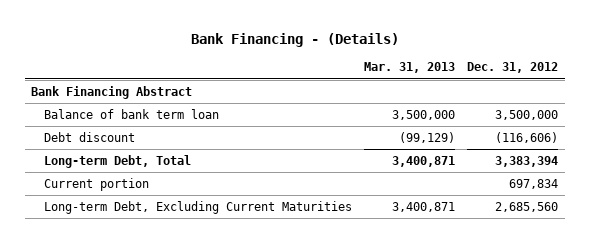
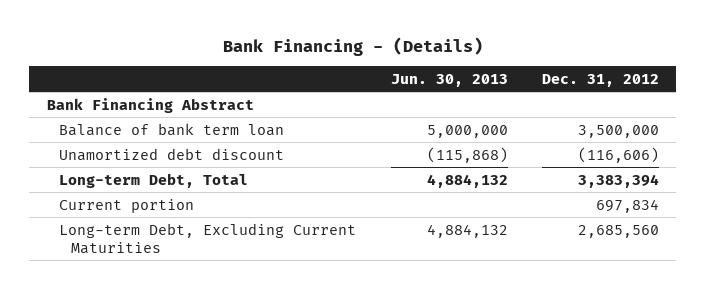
[364,62,456,74] Mar. 31, 2013 -> none
none -> [390,73,508,87] Jun. 30, 2013
[43,131,135,142] Debt discount -> [58,147,284,161] Unamortized debt discount

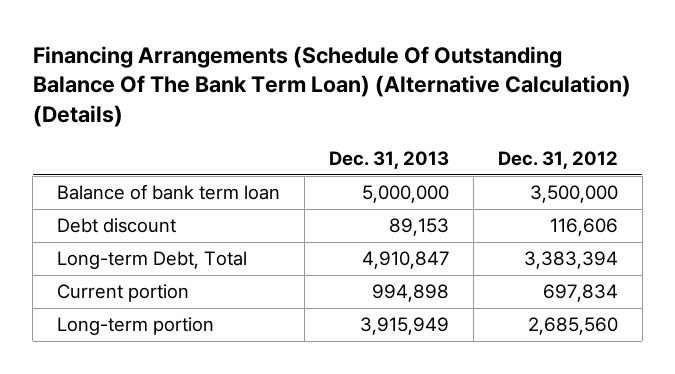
[222,36,483,56] Bank Financing - (Details) -> [32,45,631,128] Financing Arrangements (Schedule Of Outstanding Balance Of The Bank Term Loan) (Alternative Calculation) (Details)
[390,73,508,87] Jun. 30, 2013 -> none
none -> [328,150,449,169] Dec. 31, 2013
[46,97,254,113] Bank Financing Abstract -> none
[58,147,284,161] Unamortized debt discount -> [57,218,177,234] Debt discount
[578,146,660,163] (116,606) -> [549,218,618,237] 116,606
[58,222,356,254] Long-term Debt, Excluding Current Maturities -> [57,317,215,336] Long-term portion

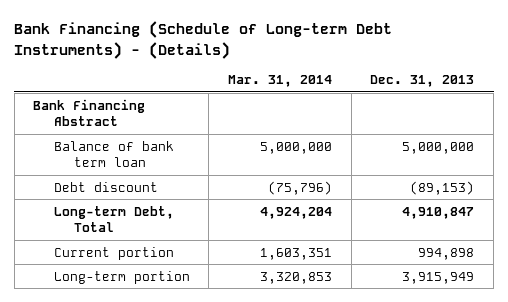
[32,45,631,128] Financing Arrangements (Schedule Of Outstanding Balance Of The Bank Term Loan) (Alternative Calculation) (Details) -> [14,21,393,59] Bank Financing (Schedule of Long-term Debt Instruments) - (Details)
[497,150,618,169] Dec. 31, 2012 -> none
none -> [228,75,333,88] Mar. 31, 2014
none -> [33,98,146,127] Bank Financing Abstract
[388,218,449,237] 89,153 -> [410,180,475,195] (89,153)

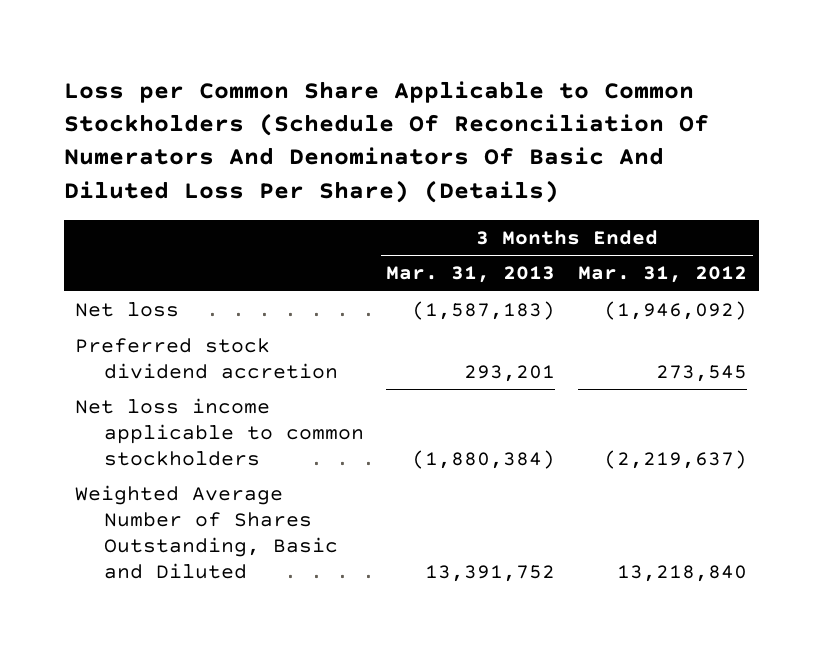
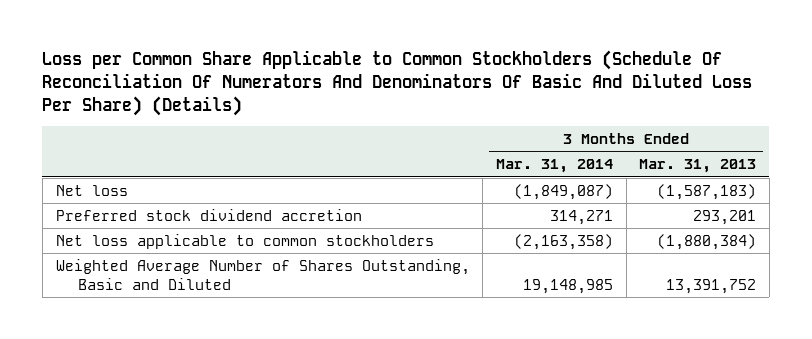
[578,266,748,284] Mar. 31, 2012 -> none
none -> [495,159,613,174] Mar. 31, 2014
[75,398,364,466] Net loss income applicable to common stockholders -> [55,233,434,249] Net loss applicable to common stockholders

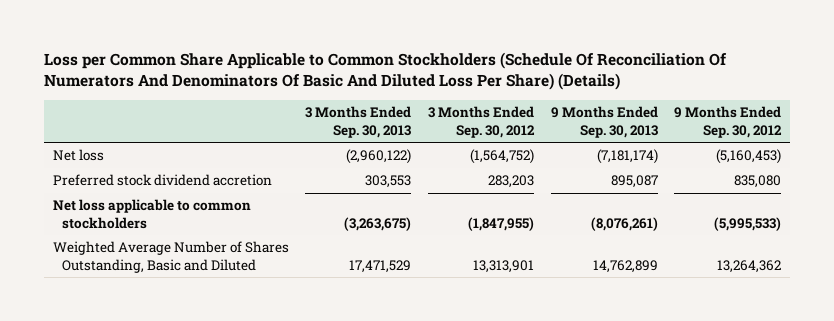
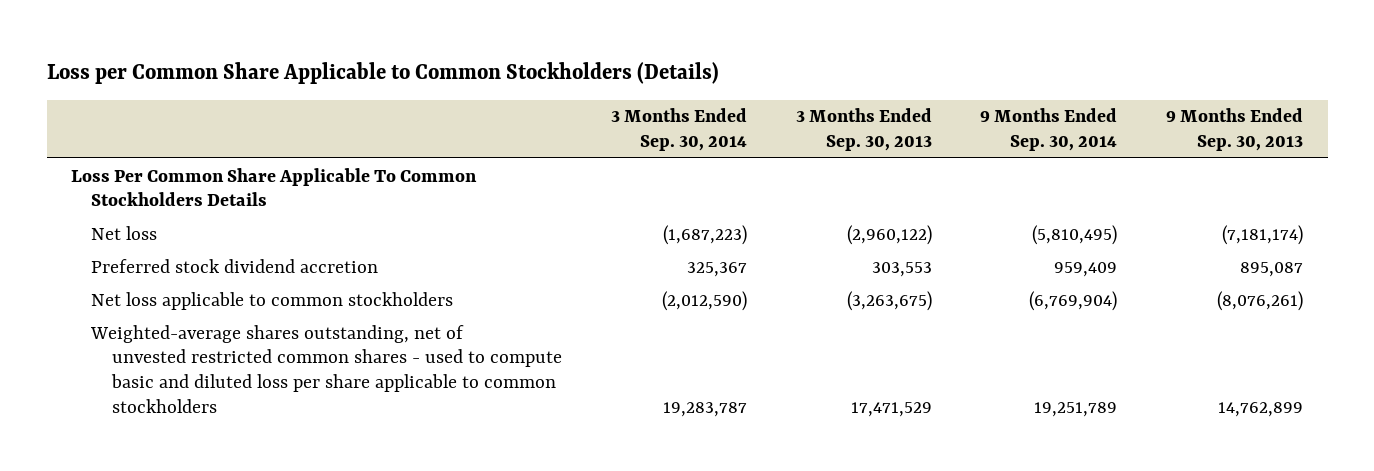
[44,52,728,91] Loss per Common Share Applicable to Common Stockholders (Schedule Of Reconciliation Of Numerators And Denominators Of Basic And Diluted Loss Per Share) (Details) -> [46,61,719,84] Loss per Common Share Applicable to Common Stockholders (Details)
[427,106,535,138] 3 Months Ended Sep. 30, 2012 -> none
[674,106,783,138] 9 Months Ended Sep. 30, 2012 -> none
none -> [610,108,747,152] 3 Months Ended Sep. 30, 2014
none -> [980,108,1118,152] 9 Months Ended Sep. 30, 2014
none -> [70,167,477,207] Loss Per Common Share Applicable To Common Stockholders Details
[52,241,289,273] Weighted Average Number of Shares Outstanding, Basic and Diluted -> [90,324,562,414] Weighted-average shares outstanding, net of unvested restricted common shares - used to compute basic and diluted loss per share applicable to common stockholders

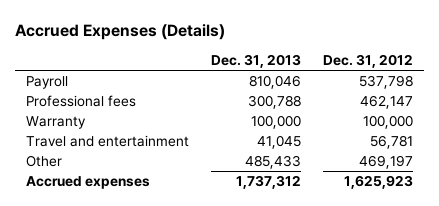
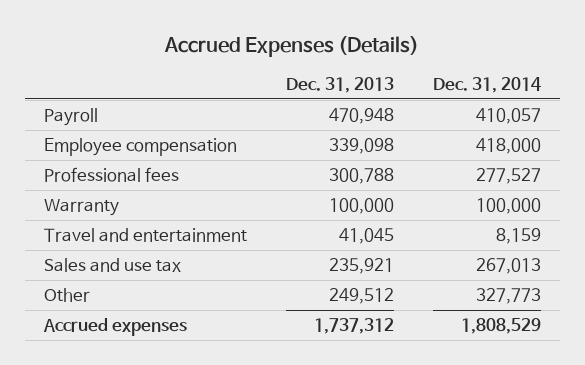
[323,53,414,68] Dec. 31, 2012 -> none
none -> [432,76,541,93] Dec. 31, 2014
[248,74,301,89] 810,046 -> [328,108,394,125] 470,948
none -> [44,138,238,157] Employee compensation
none -> [44,258,182,273] Sales and use tax
[244,154,301,169] 485,433 -> [328,288,394,305] 249,512

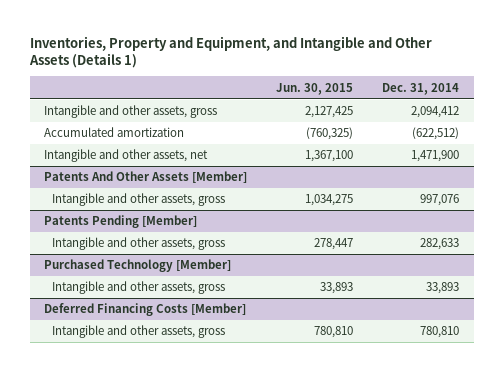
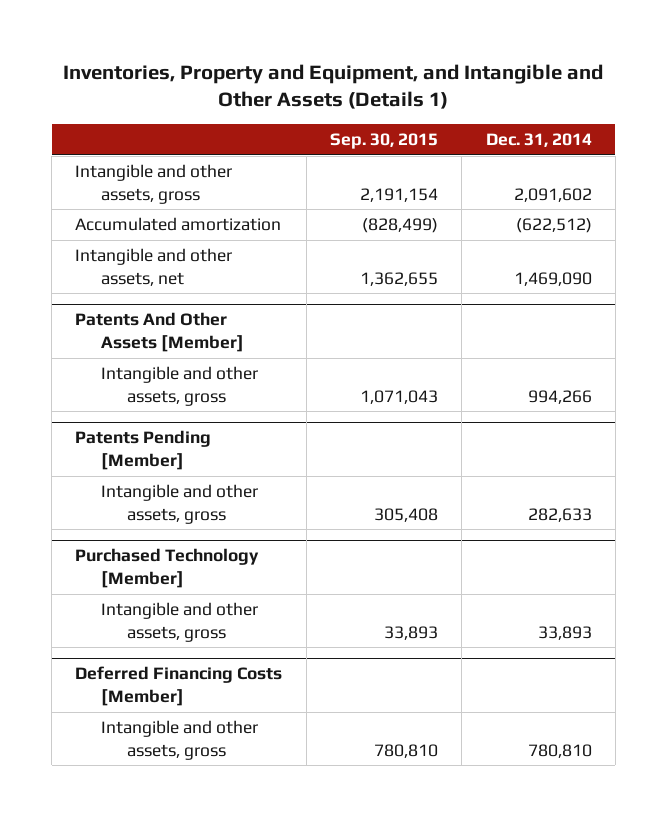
[276,82,354,95] Jun. 30, 2015 -> none
none -> [329,133,438,150] Sep. 30, 2015
[411,106,460,119] 2,094,412 -> [513,187,592,202] 2,091,602
[411,150,460,163] 1,471,900 -> [513,271,592,286] 1,469,090
[420,194,460,207] 997,076 -> [527,389,592,404] 994,266

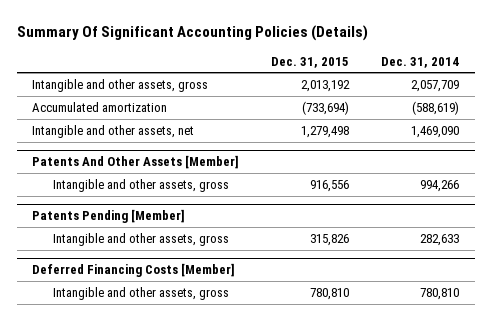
[63,64,604,110] Inventories, Property and Equipment, and Intangible and Other Assets (Details 1) -> [16,24,368,41] Summary Of Significant Accounting Policies (Details)
[329,133,438,150] Sep. 30, 2015 -> none
none -> [271,56,350,68] Dec. 31, 2015
[513,187,592,202] 2,091,602 -> [411,79,460,92] 2,057,709
[515,218,592,234] (622,512) -> [412,100,460,115] (588,619)
[75,548,260,589] Purchased Technology [Member] -> none
[101,602,259,642] Intangible and other assets, gross -> none

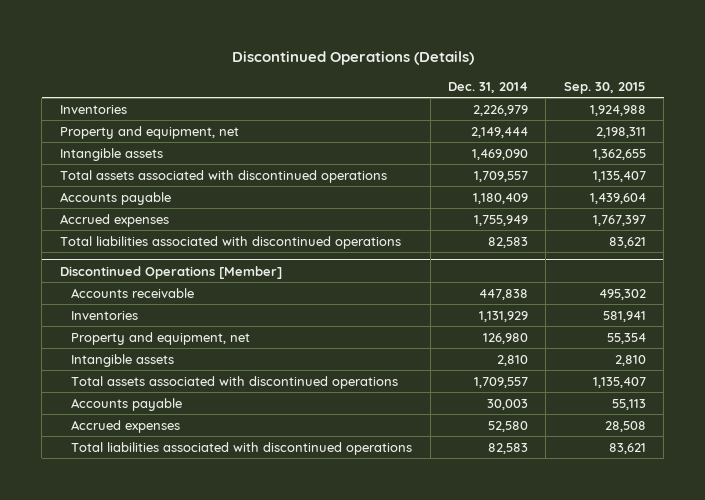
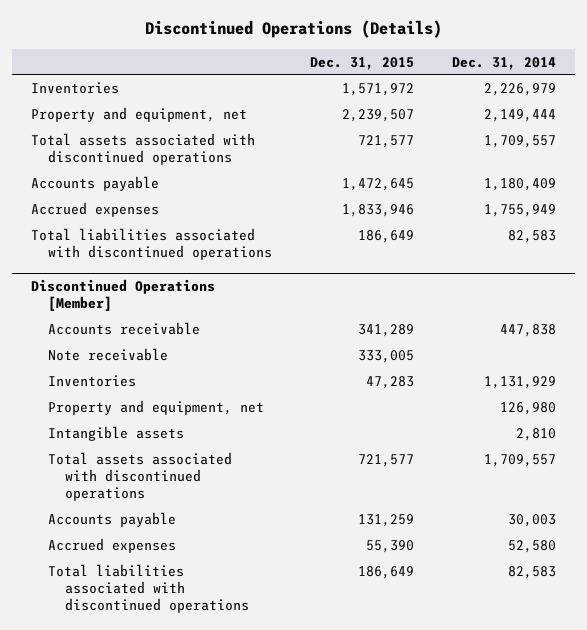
[563,81,646,94] Sep. 30, 2015 -> none
none -> [310,56,415,70] Dec. 31, 2015
[59,147,163,161] Intangible assets -> none
none -> [48,347,169,361] Note receivable

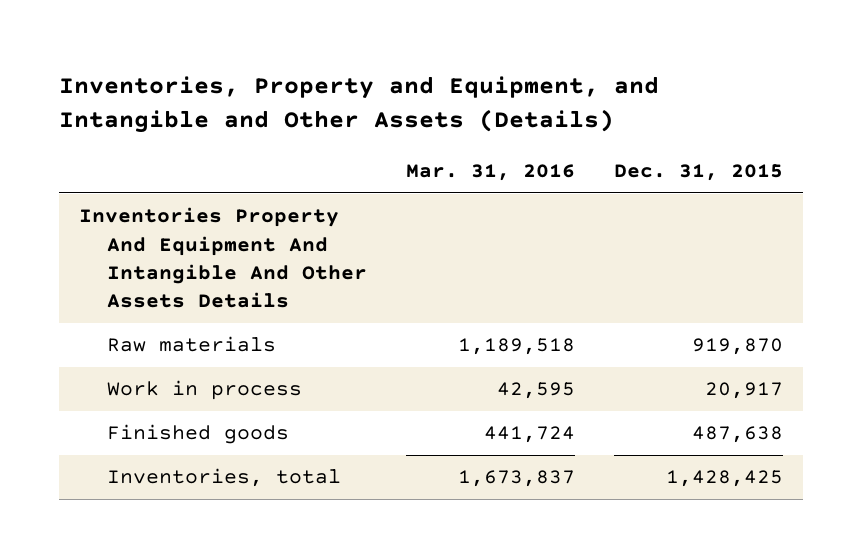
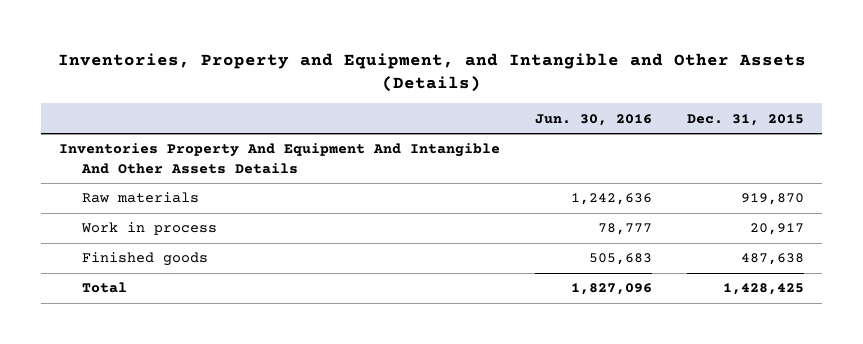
[406,163,576,181] Mar. 31, 2016 -> none
none -> [535,113,653,126] Jun. 30, 2016
[106,468,341,488] Inventories, total -> [81,282,127,294] Total

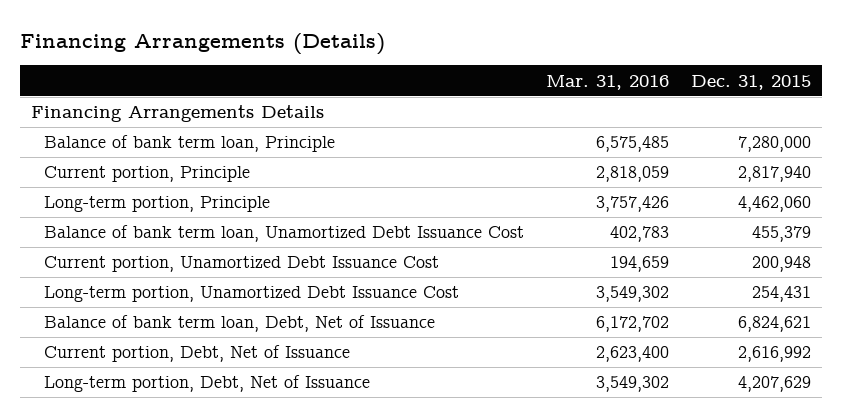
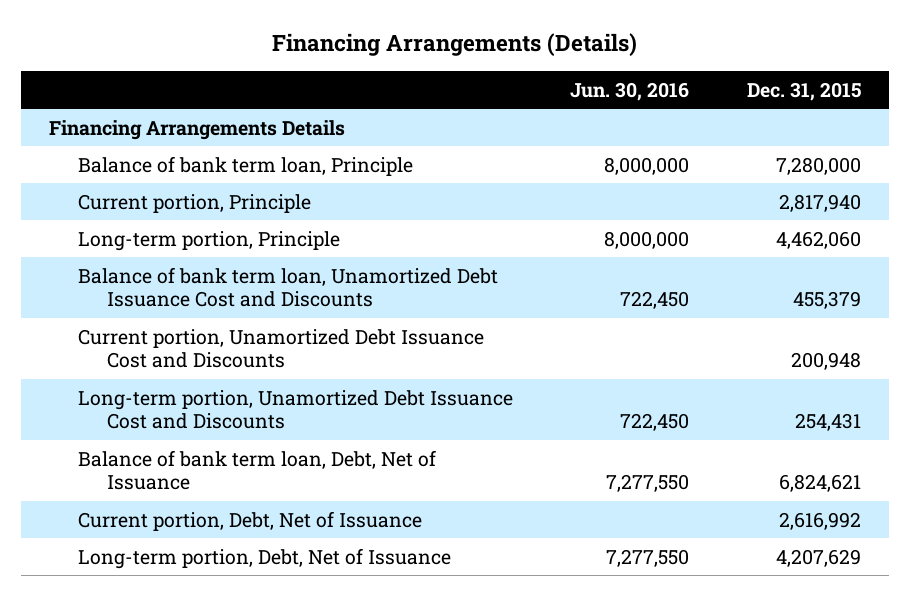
[545,74,669,90] Mar. 31, 2016 -> none
none -> [570,81,690,101] Jun. 30, 2016
[44,225,525,243] Balance of bank term loan, Unamortized Debt Issuance Cost -> [78,266,499,308] Balance of bank term loan, Unamortized Debt Issuance Cost and Discounts
[44,256,440,273] Current portion, Unamortized Debt Issuance Cost -> [78,328,485,369] Current portion, Unamortized Debt Issuance Cost and Discounts
[44,286,460,303] Long-term portion, Unamortized Debt Issuance Cost -> [78,389,514,430] Long-term portion, Unamortized Debt Issuance Cost and Discounts

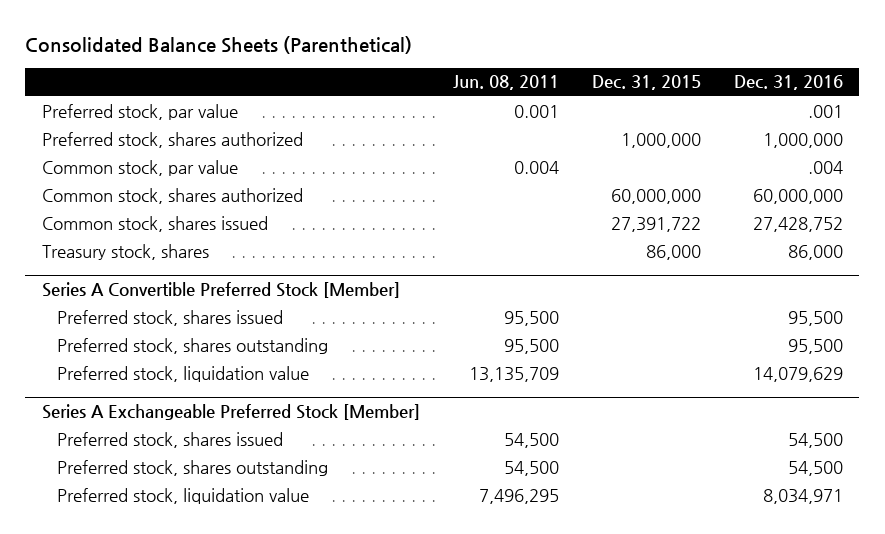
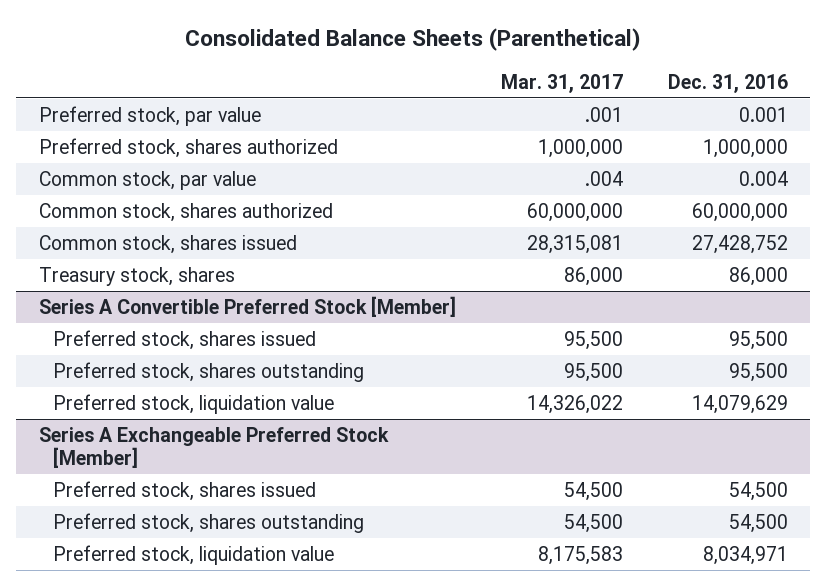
[452,75,559,91] Jun. 08, 2011 -> none
[591,75,701,91] Dec. 31, 2015 -> none
none -> [500,73,623,93] Mar. 31, 2017
[807,104,843,118] .001 -> [738,106,788,122] 0.001
[807,160,843,174] .004 -> [738,170,788,186] 0.004

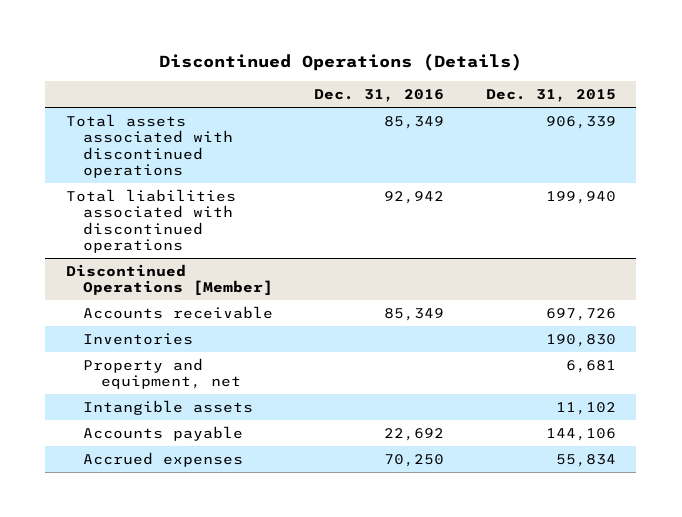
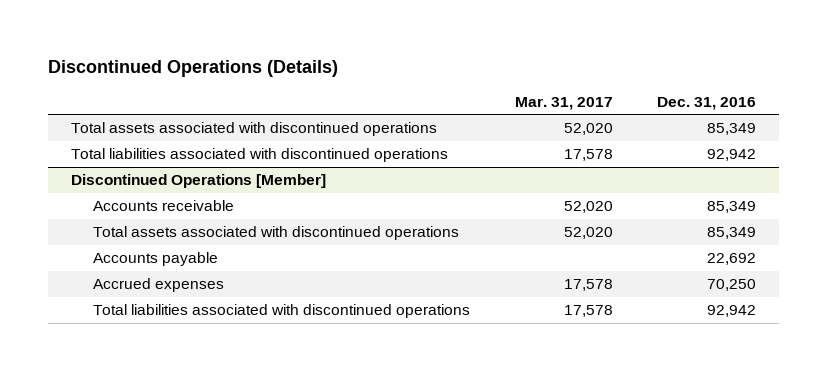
[485,89,616,103] Dec. 31, 2015 -> none
none -> [514,96,613,110] Mar. 31, 2017
[83,332,194,345] Inventories -> none
[83,357,241,390] Property and equipment, net -> none
[83,399,254,415] Intangible assets -> none
none -> [93,226,460,241] Total assets associated with discontinued operations
none -> [93,304,471,319] Total liabilities associated with discontinued operations

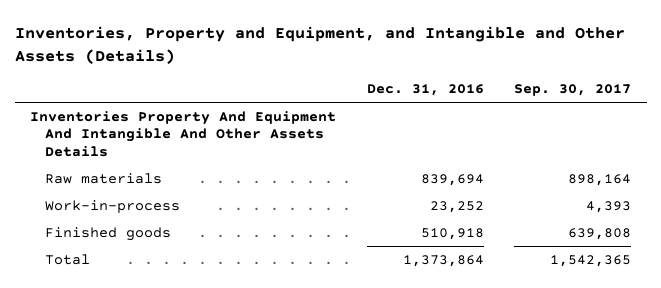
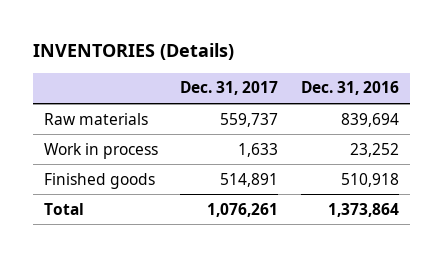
[14,25,625,64] Inventories, Property and Equipment, and Intangible and Other Assets (Details) -> [32,43,234,61] INVENTORIES (Details)
[514,84,632,97] Sep. 30, 2017 -> none
none -> [180,81,279,96] Dec. 31, 2017
[29,110,336,158] Inventories Property And Equipment And Intangible And Other Assets Details -> none
[44,199,180,213] Work-in-process -> [44,142,159,159] Work in process

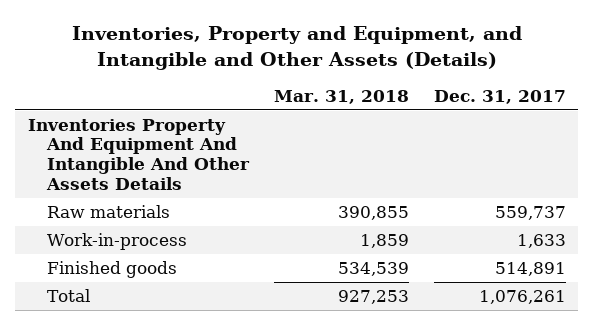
[32,43,234,61] INVENTORIES (Details) -> [71,26,522,70] Inventories, Property and Equipment, and Intangible and Other Assets (Details)
[300,81,399,96] Dec. 31, 2016 -> none
none -> [273,89,409,104] Mar. 31, 2018
none -> [27,118,250,190] Inventories Property And Equipment And Intangible And Other Assets Details
[44,142,159,159] Work in process -> [46,232,187,250] Work-in-process

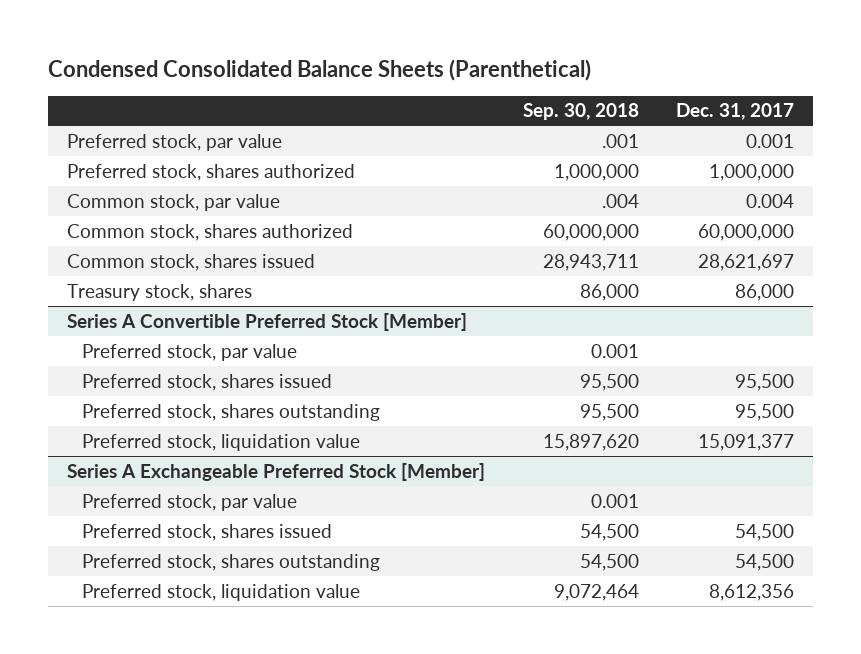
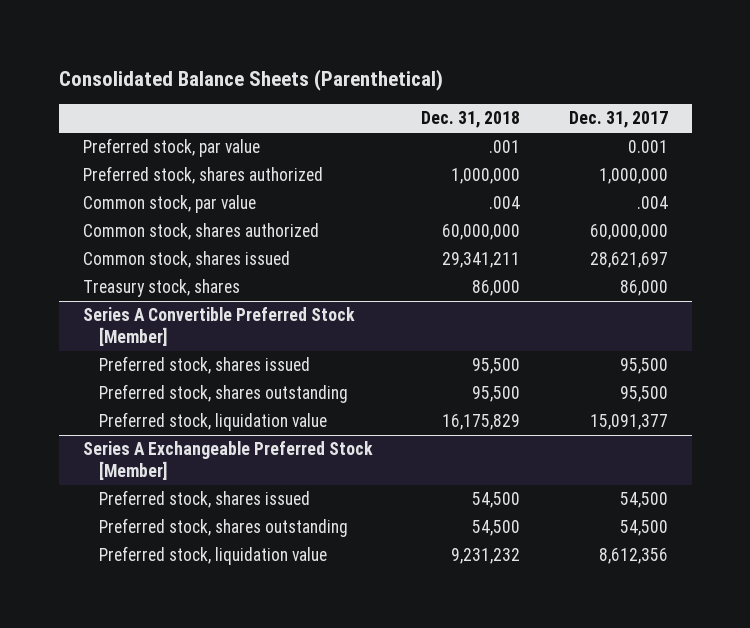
[47,59,591,82] Condensed Consolidated Balance Sheets (Parenthetical) -> [58,69,443,92] Consolidated Balance Sheets (Parenthetical)
[522,103,639,121] Sep. 30, 2018 -> none
none -> [421,111,521,129] Dec. 31, 2018
[746,193,795,208] 0.004 -> [636,196,668,210] .004
[81,343,297,361] Preferred stock, par value -> none
[81,493,297,511] Preferred stock, par value -> none

